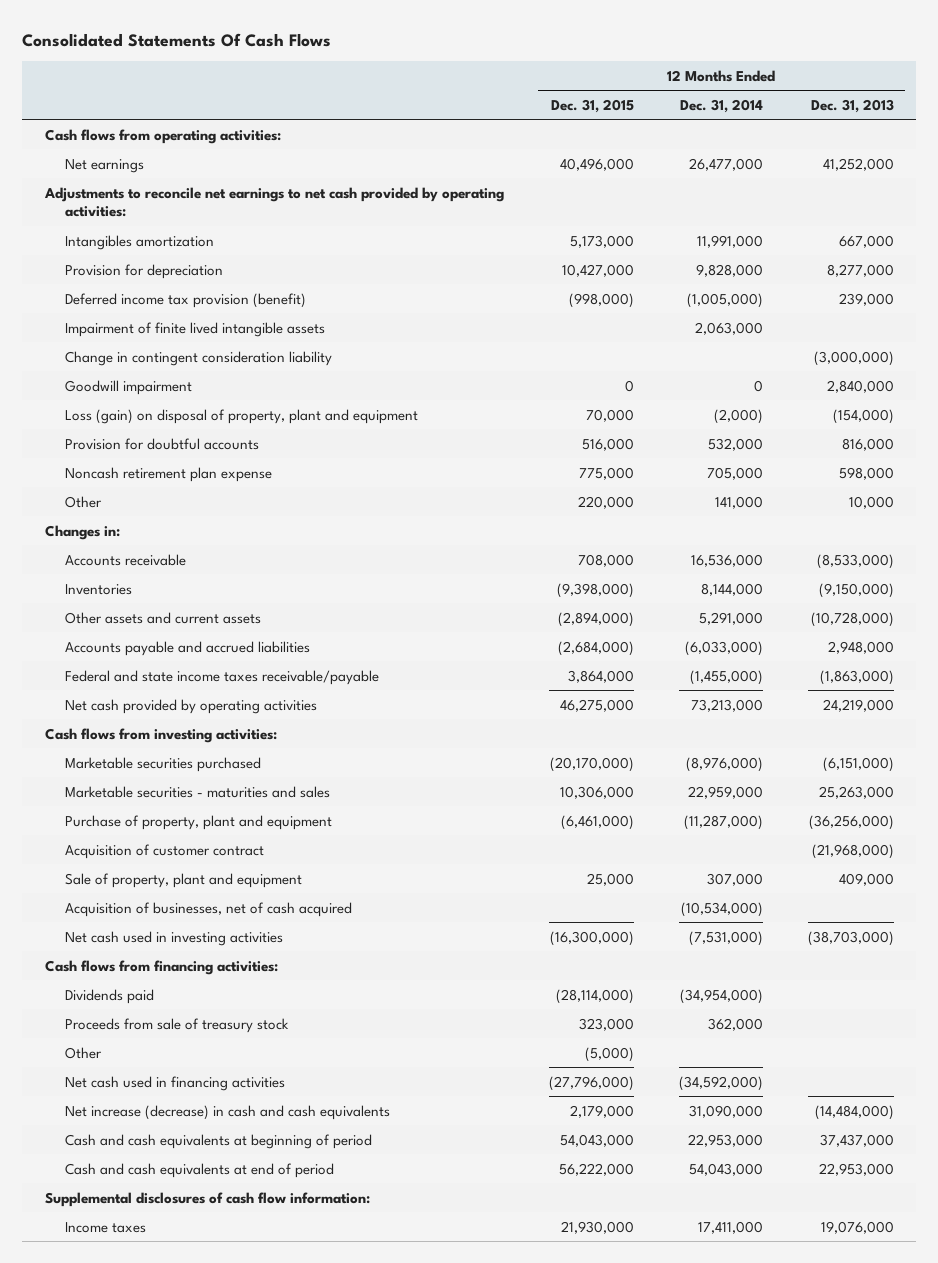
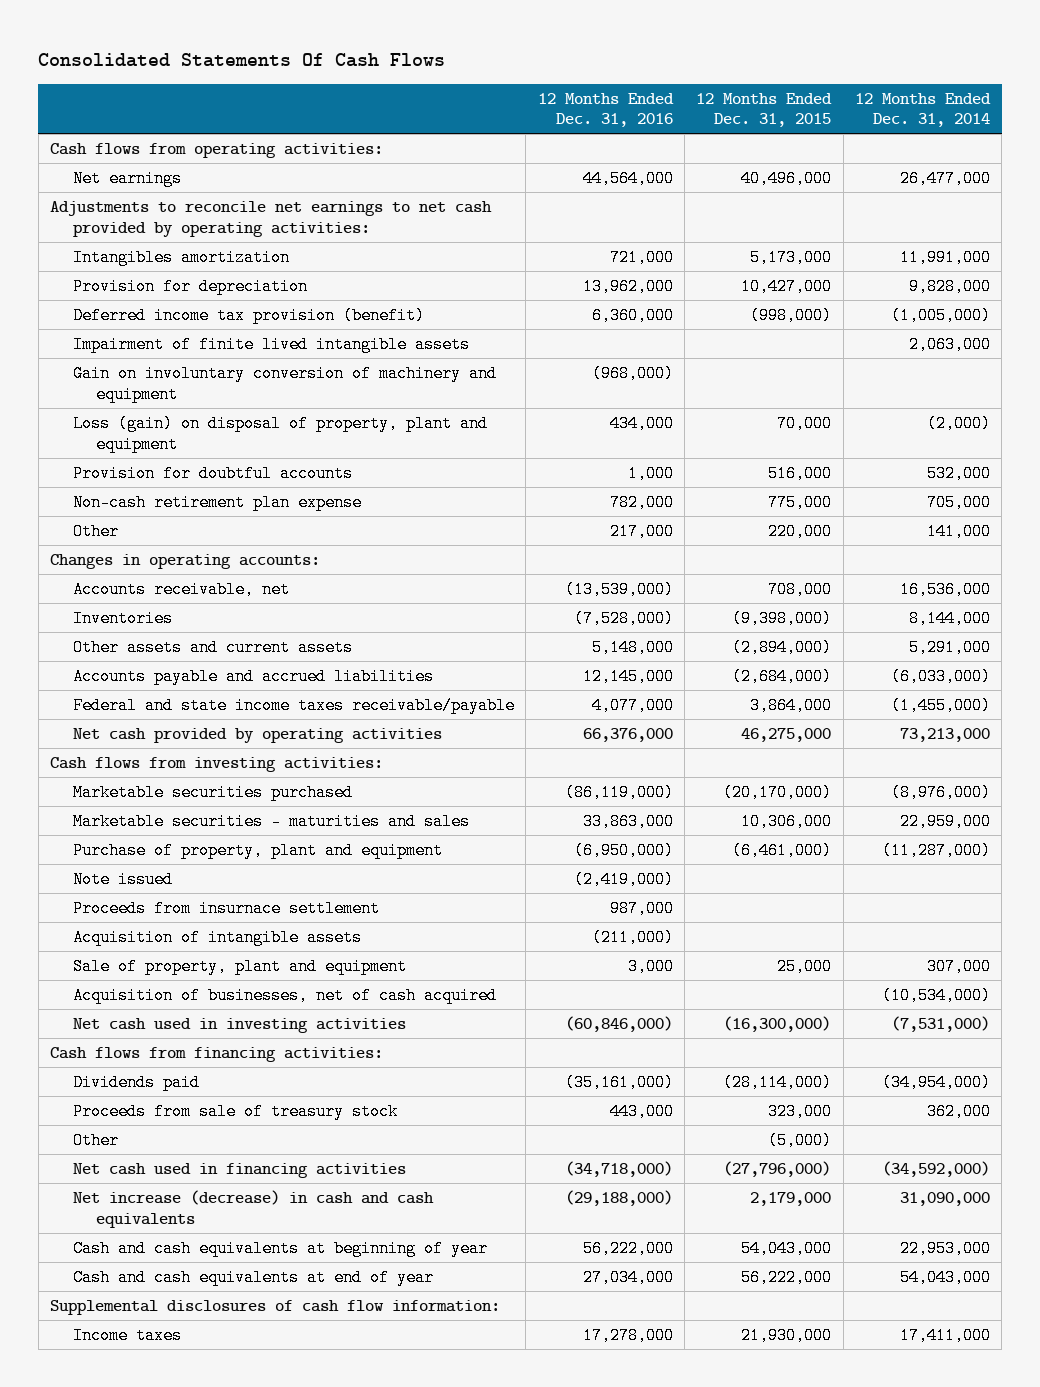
[810,98,894,113] Dec. 31, 2013 -> none
none -> [537,92,674,128] 12 Months Ended Dec. 31, 2016
[65,350,333,366] Change in contingent consideration liability -> none
[65,379,193,395] Goodwill impairment -> none
none -> [72,364,497,403] Gain on involuntary conversion of machinery and equipment
[65,466,273,482] Noncash retirement plan expense -> [72,493,362,511] Non-cash retirement plan expense
[44,524,120,540] Changes in: -> [50,553,321,569] Changes in operating accounts:
[65,553,187,566] Accounts receivable -> [72,580,290,598] Accounts receivable, net
none -> [72,870,173,888] Note issued
none -> [72,899,380,917] Proceeds from insurnace settlement
[65,843,265,859] Acquisition of customer contract -> [72,928,362,946] Acquisition of intangible assets
[65,1133,373,1149] Cash and cash equivalents at beginning of period -> [72,1239,488,1257] Cash and cash equivalents at beginning of year
[65,1162,335,1178] Cash and cash equivalents at end of period -> [72,1268,434,1286] Cash and cash equivalents at end of year

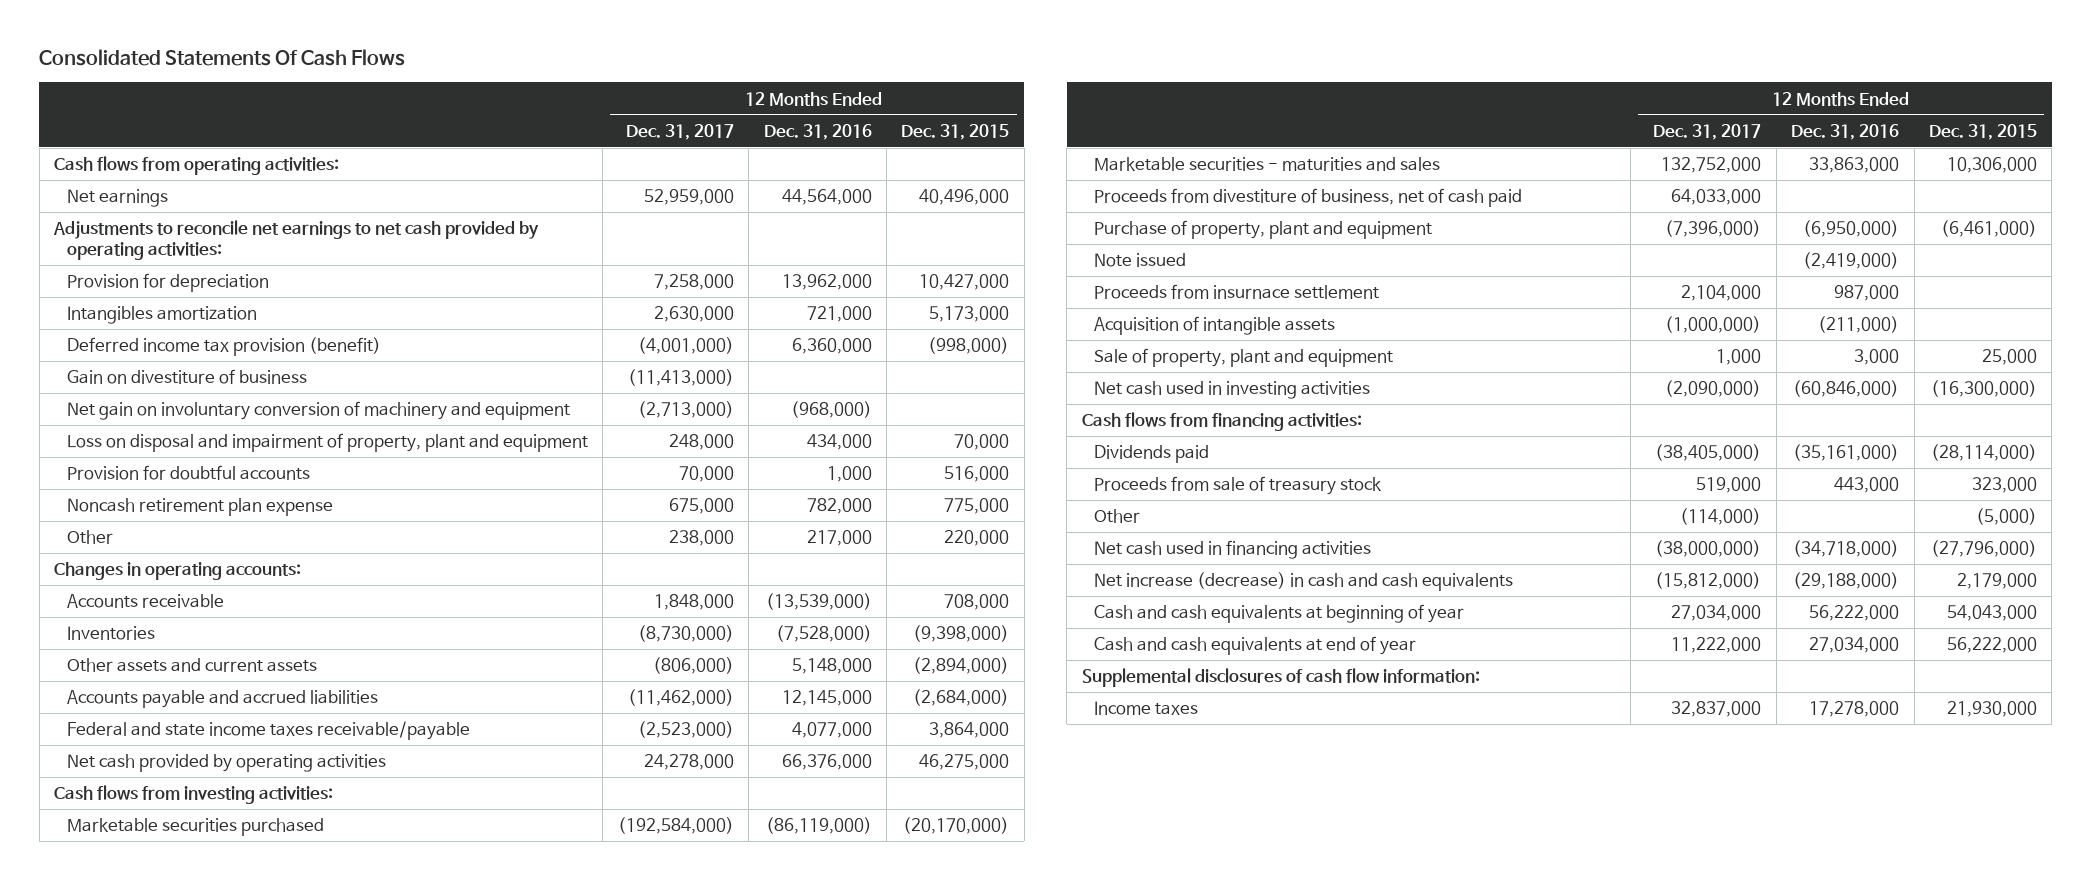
[855,92,992,128] 12 Months Ended Dec. 31, 2014 -> none
none -> [625,123,734,140] Dec. 31, 2017
[72,248,290,266] Intangibles amortization -> [66,306,257,325] Intangibles amortization
[72,335,470,353] Impairment of finite lived intangible assets -> none
none -> [66,369,307,385] Gain on divestiture of business
[72,364,497,403] Gain on involuntary conversion of machinery and equipment -> [66,401,570,421] Net gain on involuntary conversion of machinery and equipment
[72,414,488,453] Loss (gain) on disposal of property, plant and equipment -> [66,433,588,453] Loss on disposal and impairment of property, plant and equipment
[72,493,362,511] Non-cash retirement plan expense -> [66,498,333,517] Noncash retirement plan expense
[72,580,290,598] Accounts receivable, net -> [66,594,224,609] Accounts receivable
none -> [1094,188,1523,208] Proceeds from divestiture of business, net of cash paid
[72,986,497,1004] Acquisition of businesses, net of cash acquired -> none

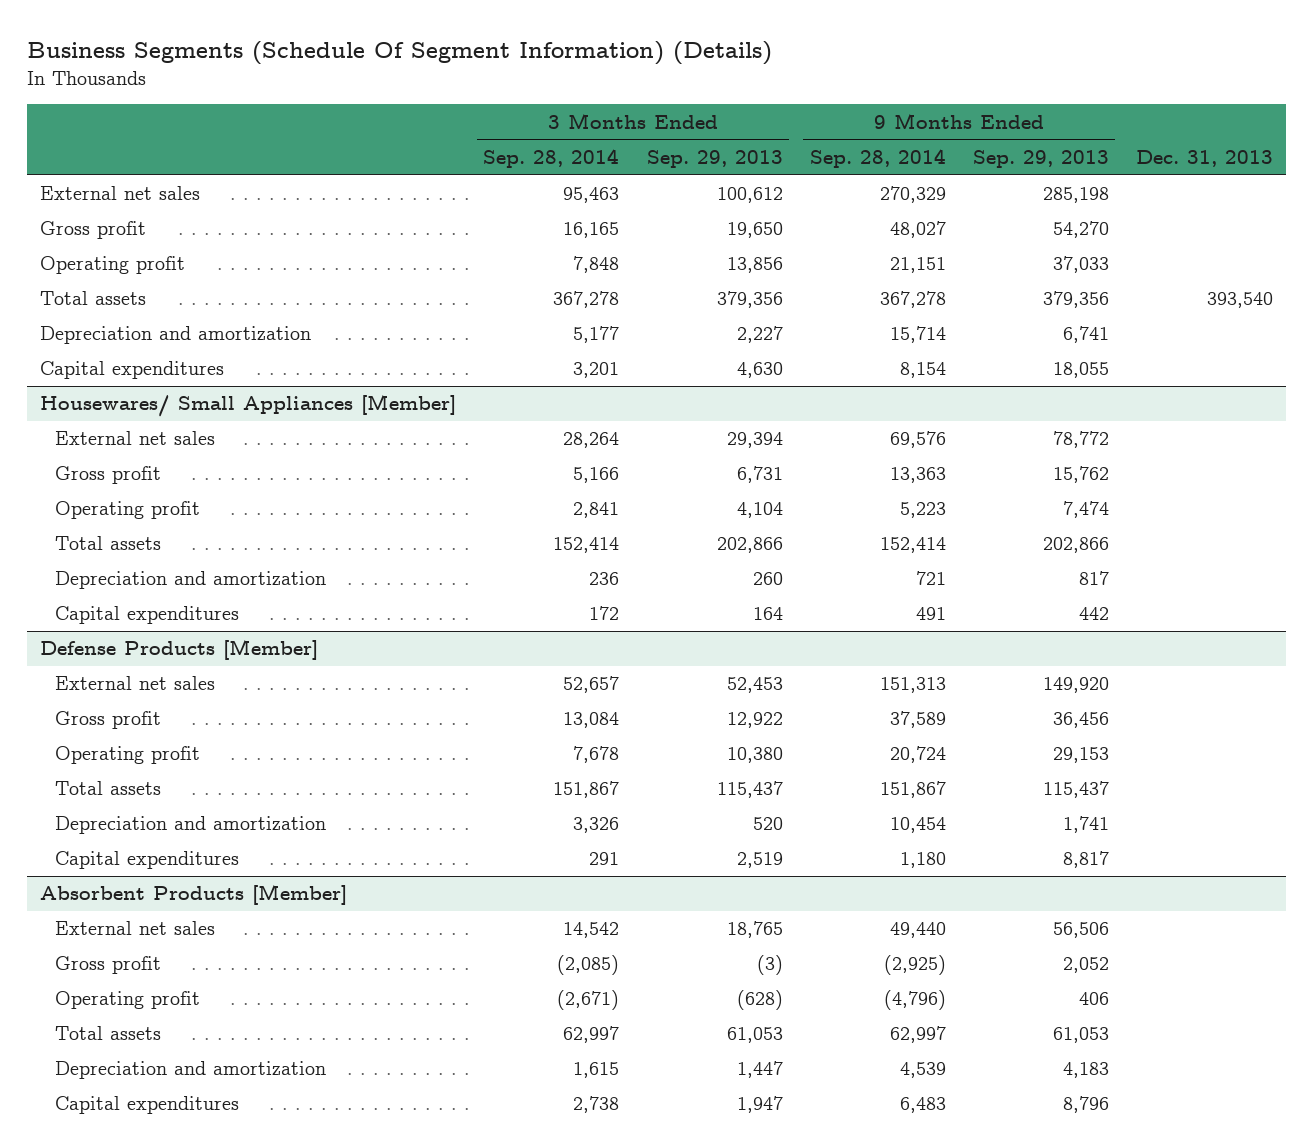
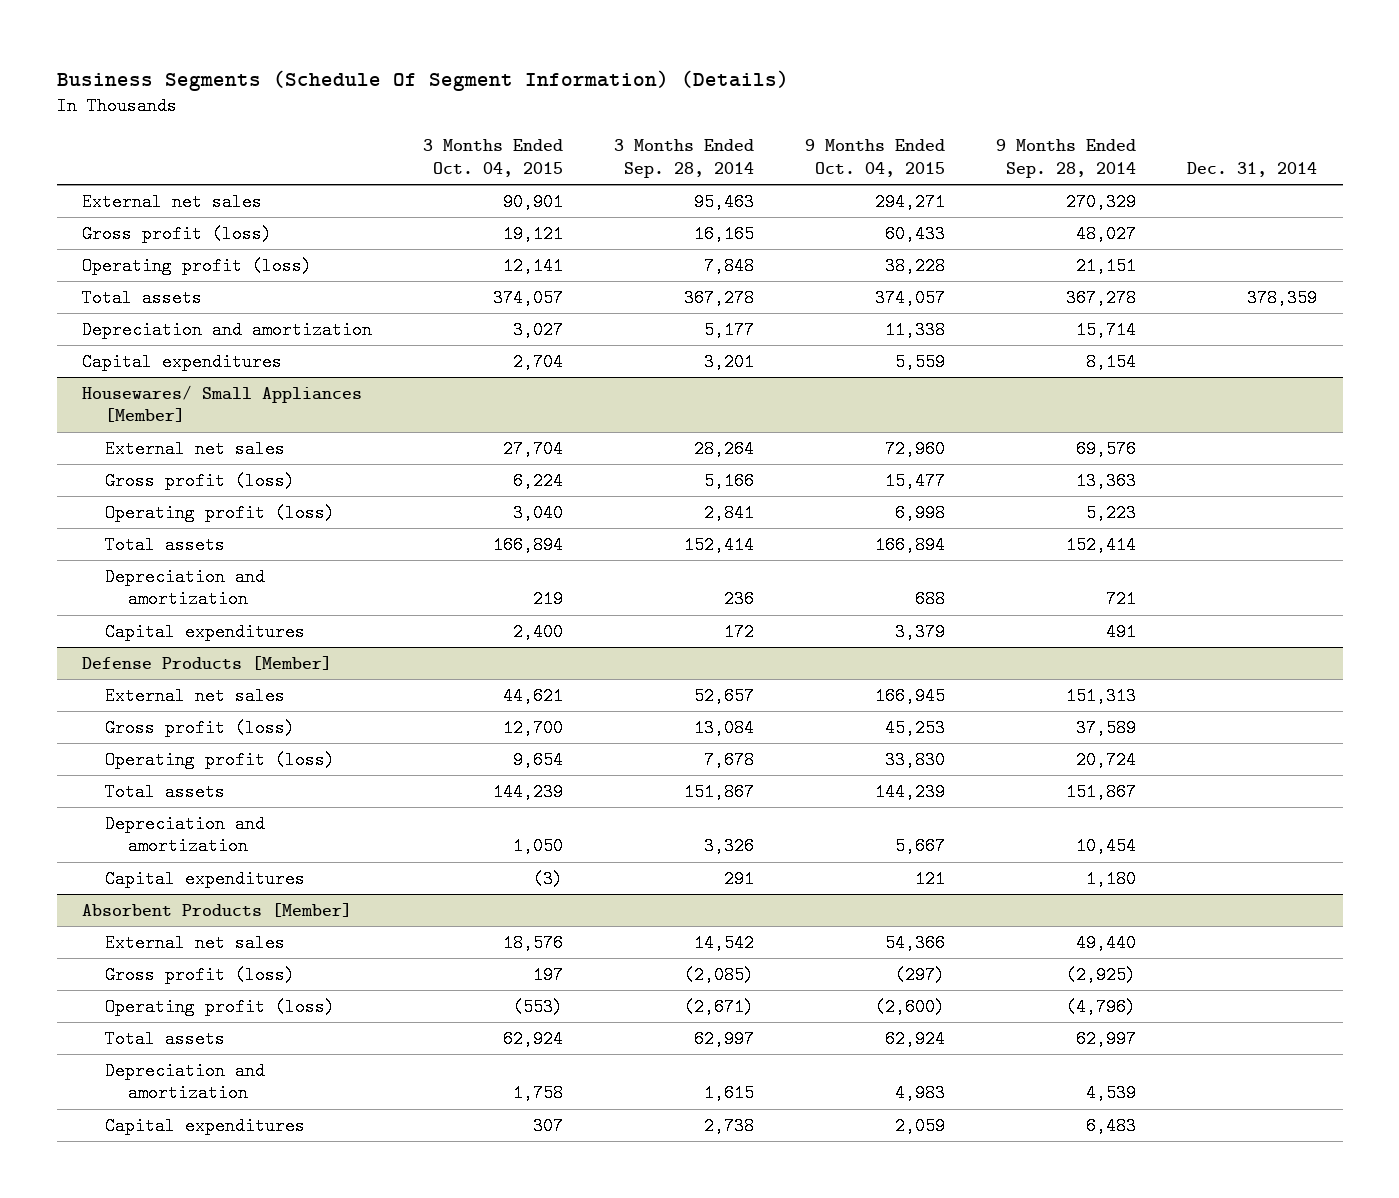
[646,149,783,168] Sep. 29, 2013 -> none
[972,149,1109,168] Sep. 29, 2013 -> none
[1135,149,1273,167] Dec. 31, 2013 -> none
none -> [423,139,564,178] 3 Months Ended Oct. 04, 2015
none -> [805,139,946,178] 9 Months Ended Oct. 04, 2015
none -> [1187,162,1318,178] Dec. 31, 2014
[40,221,147,240] Gross profit -> [82,224,273,243] Gross profit (loss)
[40,256,186,275] Operating profit -> [82,256,313,275] Operating profit (loss)
[54,466,161,485] Gross profit -> [104,471,295,490] Gross profit (loss)
[54,501,200,520] Operating profit -> [104,503,335,522] Operating profit (loss)
[54,711,161,730] Gross profit -> [104,718,295,737] Gross profit (loss)
[54,746,200,765] Operating profit -> [104,750,335,769] Operating profit (loss)
[54,956,161,975] Gross profit -> [104,965,295,984] Gross profit (loss)
[54,991,200,1010] Operating profit -> [104,997,335,1016] Operating profit (loss)

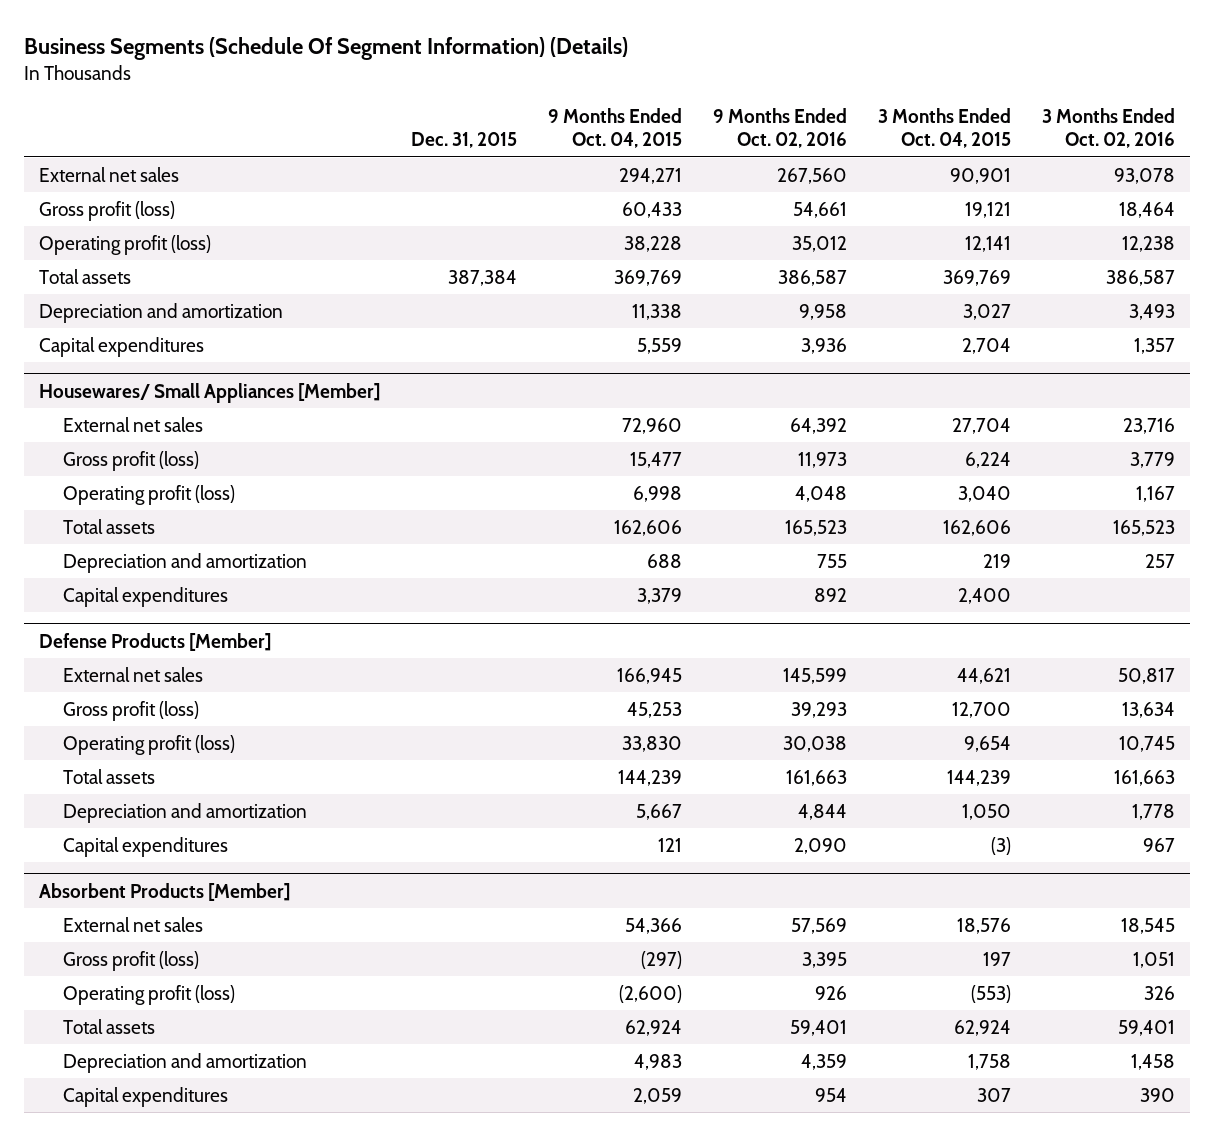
[614,139,755,179] 3 Months Ended Sep. 28, 2014 -> none
[996,139,1137,179] 9 Months Ended Sep. 28, 2014 -> none
[1187,162,1318,178] Dec. 31, 2014 -> none
none -> [411,132,518,149] Dec. 31, 2015
none -> [713,107,848,149] 9 Months Ended Oct. 02, 2016
none -> [1041,107,1175,149] 3 Months Ended Oct. 02, 2016
[493,288,564,307] 374,057 -> [942,269,1011,286] 369,769
[875,288,946,307] 374,057 -> [614,269,683,286] 369,769
[493,535,564,554] 166,894 -> [942,519,1011,536] 162,606
[875,535,946,554] 166,894 -> [614,519,683,536] 162,606

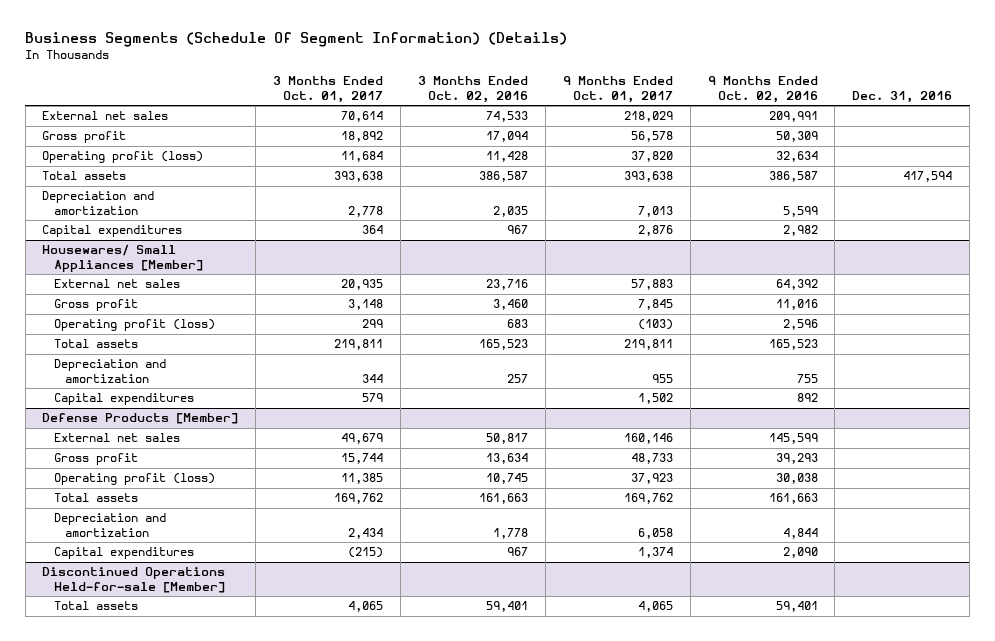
[411,132,518,149] Dec. 31, 2015 -> none
[548,107,683,149] 9 Months Ended Oct. 04, 2015 -> none
[877,107,1011,149] 3 Months Ended Oct. 04, 2015 -> none
none -> [273,76,384,104] 3 Months Ended Oct. 01, 2017
none -> [562,76,673,104] 9 Months Ended Oct. 01, 2017
none -> [852,91,953,104] Dec. 31, 2016
[777,167,848,184] 267,560 -> [768,111,818,123] 209,991
[1113,167,1175,184] 93,078 -> [485,111,528,123] 74,533
[39,200,176,221] Gross profit (loss) -> [42,131,127,144] Gross profit
[793,201,848,218] 54,661 -> [775,131,818,143] 50,309
[1118,201,1175,218] 18,464 -> [485,131,528,143] 17,094
[792,235,848,252] 35,012 -> [775,151,818,163] 32,634
[1121,235,1175,252] 12,238 -> [485,151,528,163] 11,428
[799,303,848,320] 9,958 -> [782,205,818,217] 5,599
[1128,303,1175,320] 3,493 -> [492,205,528,217] 2,035
[801,337,848,354] 3,936 -> [782,225,818,237] 2,982
[1133,337,1175,354] 1,357 -> [506,225,528,235] 967
[62,450,199,471] Gross profit (loss) -> [53,299,138,312] Gross profit
[798,451,848,468] 11,973 -> [775,299,818,311] 11,016
[1129,451,1175,468] 3,779 -> [492,299,528,311] 3,460
[795,485,848,502] 4,048 -> [782,319,818,331] 2,596
[1135,485,1175,502] 1,167 -> [506,319,528,329] 683
[62,700,199,721] Gross profit (loss) -> [53,453,138,466] Gross profit
[39,882,291,901] Absorbent Products [Member] -> none
[62,916,203,932] External net sales -> none
[62,950,199,971] Gross profit (loss) -> none
[62,984,235,1005] Operating profit (loss) -> none
none -> [42,567,226,593] Discontinued Operations Held-for-sale [Member]
[62,1052,307,1073] Depreciation and amortization -> none
[62,1086,228,1107] Capital expenditures -> none

